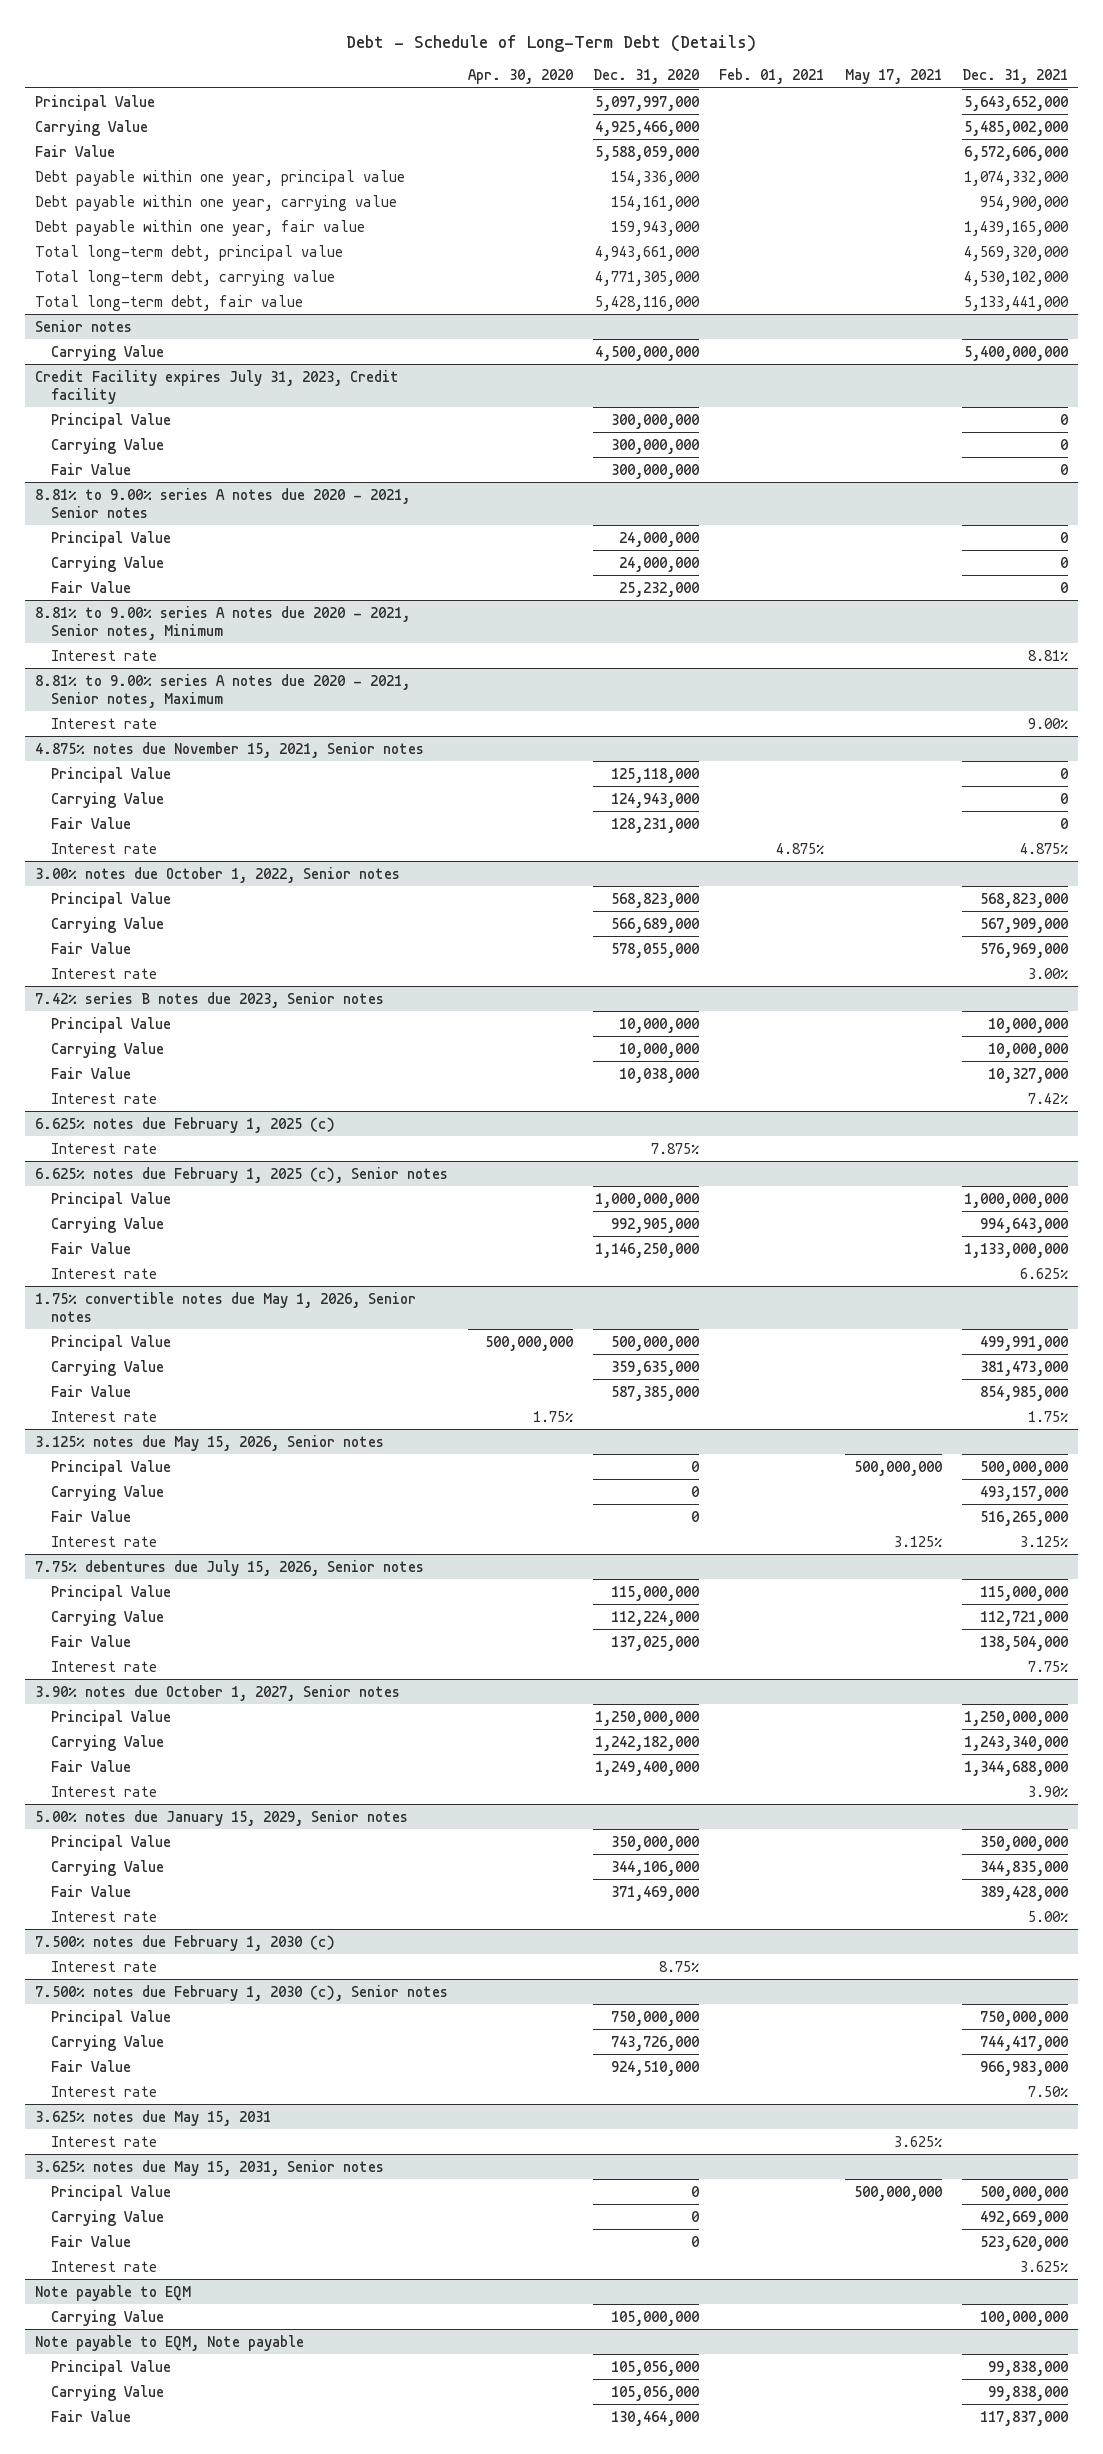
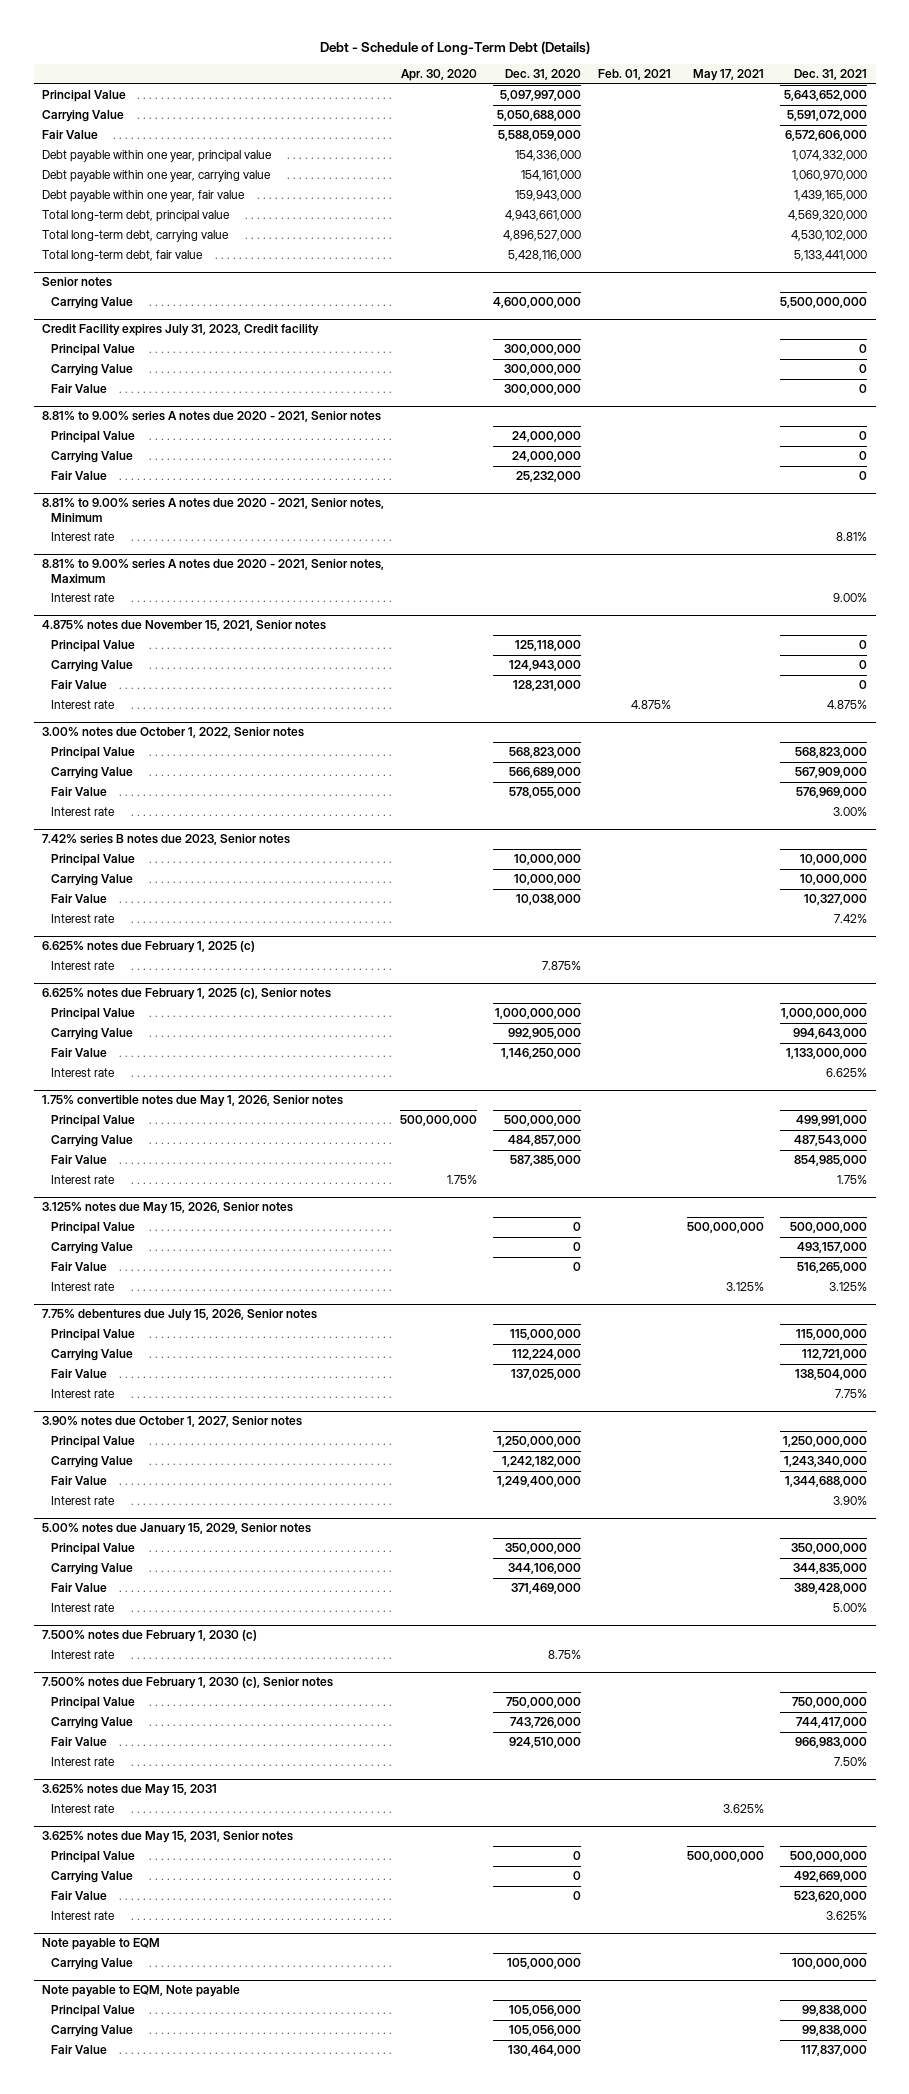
[595,120,700,136] 4,925,466,000 -> [497,110,582,122] 5,050,688,000
[963,120,1068,136] 5,485,002,000 -> [787,110,868,122] 5,591,072,000
[979,195,1069,211] 954,900,000 -> [792,170,868,182] 1,060,970,000
[595,270,701,286] 4,771,305,000 -> [503,230,582,242] 4,896,527,000
[595,345,700,361] 4,500,000,000 -> [493,297,582,309] 4,600,000,000
[963,345,1068,361] 5,400,000,000 -> [780,297,868,309] 5,500,000,000
[611,1360,700,1376] 359,635,000 -> [508,1135,582,1147] 484,857,000
[979,1360,1068,1376] 381,473,000 -> [794,1135,868,1147] 487,543,000

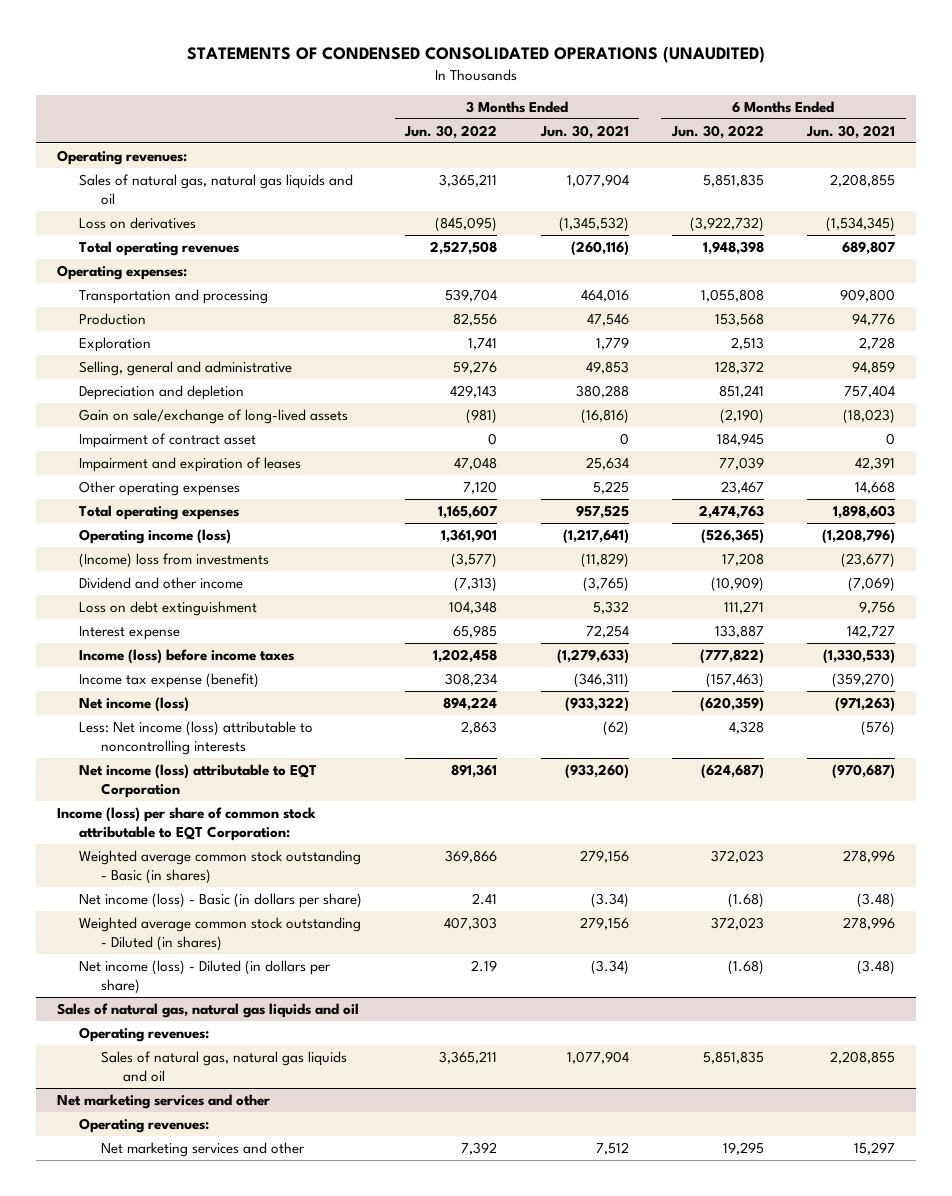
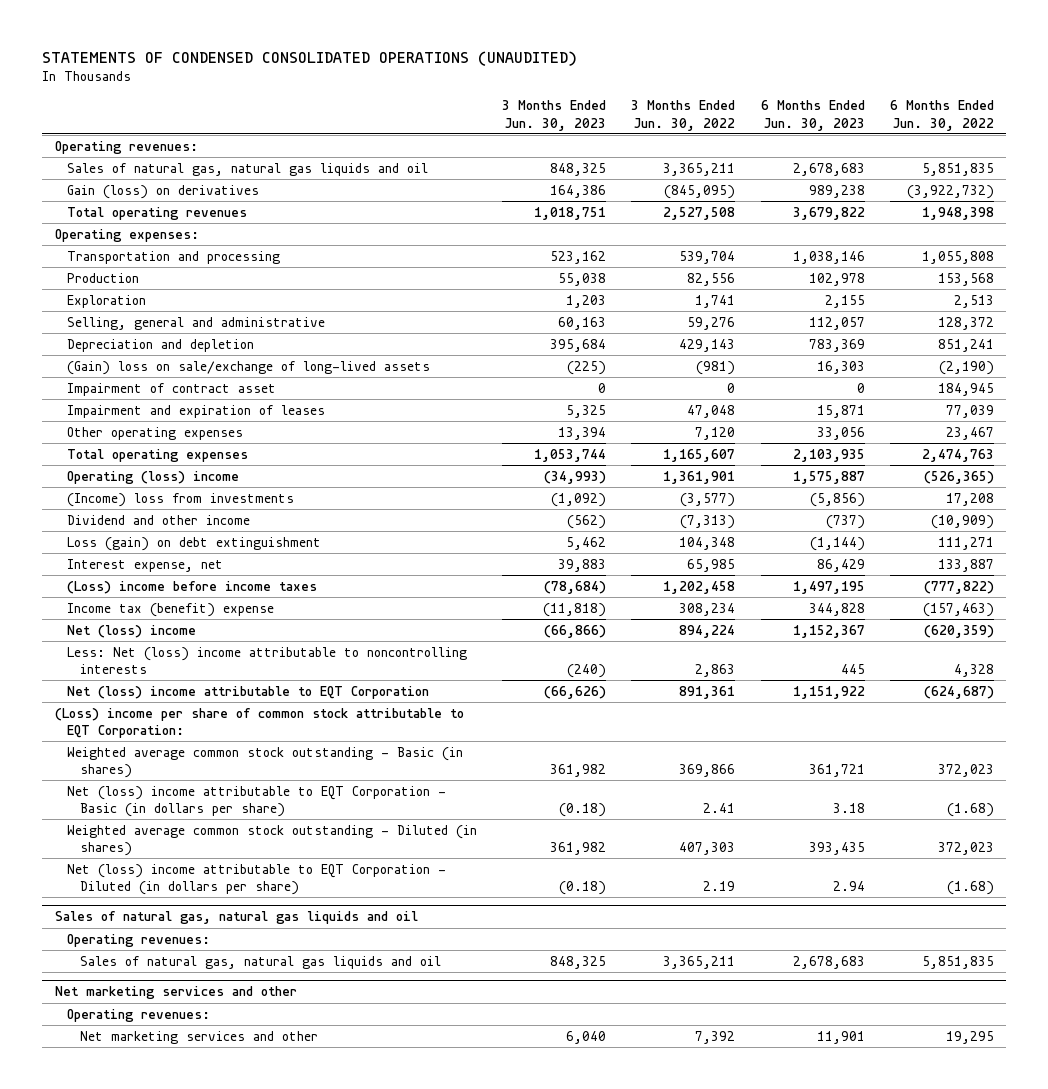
[539,124,629,139] Jun. 30, 2021 -> none
[805,124,895,139] Jun. 30, 2021 -> none
none -> [502,100,607,131] 3 Months Ended Jun. 30, 2023
none -> [760,100,865,131] 6 Months Ended Jun. 30, 2023
[79,216,197,229] Loss on derivatives -> [67,184,260,199] Gain (loss) on derivatives
[79,408,349,424] Gain on sale/exchange of long-lived assets -> [67,360,431,375] (Gain) loss on sale/exchange of long-lived assets
[79,528,232,544] Operating income (loss) -> [67,470,240,484] Operating (loss) income
[79,600,258,616] Loss on debt extinguishment -> [67,536,322,551] Loss (gain) on debt extinguishment
[79,625,181,640] Interest expense -> [67,558,224,572] Interest expense, net
[79,648,295,664] Income (loss) before income taxes -> [67,580,318,594] (Loss) income before income taxes
[79,672,260,688] Income tax expense (benefit) -> [67,602,275,617] Income tax (benefit) expense
[79,696,190,712] Net income (loss) -> [67,624,197,638] Net (loss) income
[79,720,314,755] Less: Net income (loss) attributable to noncontrolling interests -> [67,646,468,675] Less: Net (loss) income attributable to noncontrolling interests
[79,763,318,798] Net income (loss) attributable to EQT Corporation -> [67,685,430,699] Net (loss) income attributable to EQT Corporation
[57,806,317,841] Income (loss) per share of common stock attributable to EQT Corporation: -> [54,707,464,739] (Loss) income per share of common stock attributable to EQT Corporation:
[79,892,363,908] Net income (loss) - Basic (in dollars per share) -> [67,785,447,818] Net (loss) income attributable to EQT Corporation - Basic (in dollars per share)
[79,959,332,994] Net income (loss) - Diluted (in dollars per share) -> [67,863,447,896] Net (loss) income attributable to EQT Corporation - Diluted (in dollars per share)

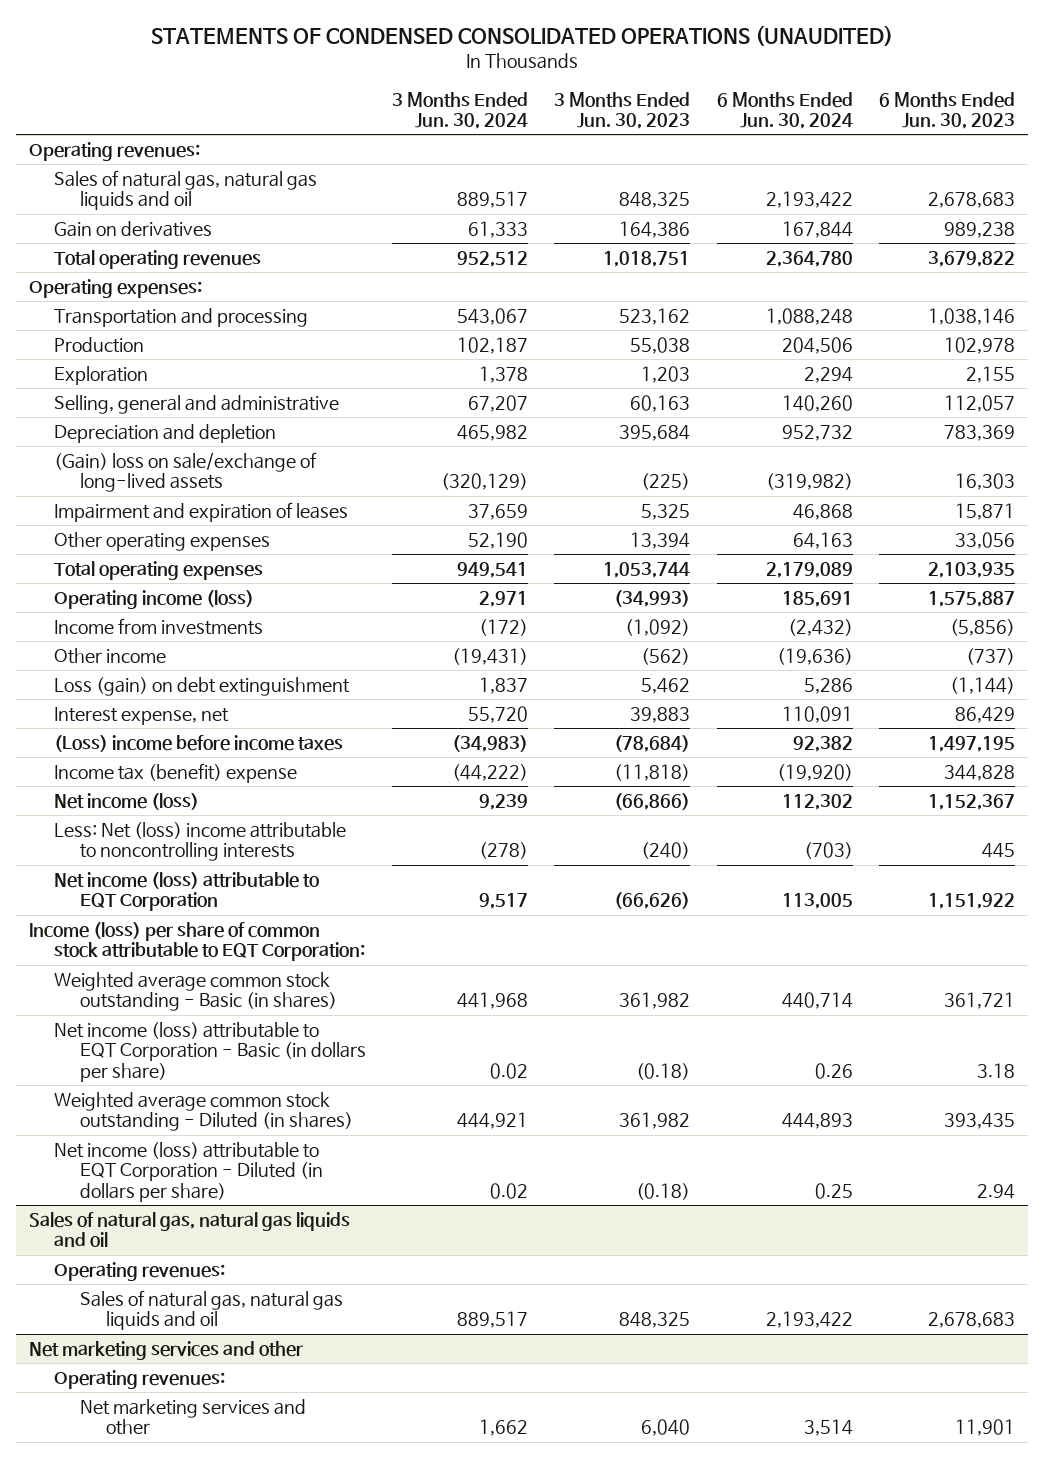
[631,100,736,131] 3 Months Ended Jun. 30, 2022 -> none
[889,100,994,131] 6 Months Ended Jun. 30, 2022 -> none
none -> [392,91,529,130] 3 Months Ended Jun. 30, 2024
none -> [716,91,853,130] 6 Months Ended Jun. 30, 2024
[67,184,260,199] Gain (loss) on derivatives -> [54,220,213,237] Gain on derivatives
[67,382,277,396] Impairment of contract asset -> none
[67,470,240,484] Operating (loss) income -> [54,589,255,609] Operating income (loss)
[67,492,295,507] (Income) loss from investments -> [54,617,264,635] Income from investments
[67,514,251,525] Dividend and other income -> [54,647,167,664] Other income
[67,624,197,638] Net (loss) income -> [54,792,200,810] Net income (loss)
[67,685,430,699] Net (loss) income attributable to EQT Corporation -> [54,871,320,912] Net income (loss) attributable to EQT Corporation
[54,707,464,739] (Loss) income per share of common stock attributable to EQT Corporation: -> [28,921,366,962] Income (loss) per share of common stock attributable to EQT Corporation:
[67,785,447,818] Net (loss) income attributable to EQT Corporation - Basic (in dollars per share) -> [54,1021,367,1083] Net income (loss) attributable to EQT Corporation - Basic (in dollars per share)
[67,863,447,896] Net (loss) income attributable to EQT Corporation - Diluted (in dollars per share) -> [54,1141,324,1203] Net income (loss) attributable to EQT Corporation - Diluted (in dollars per share)

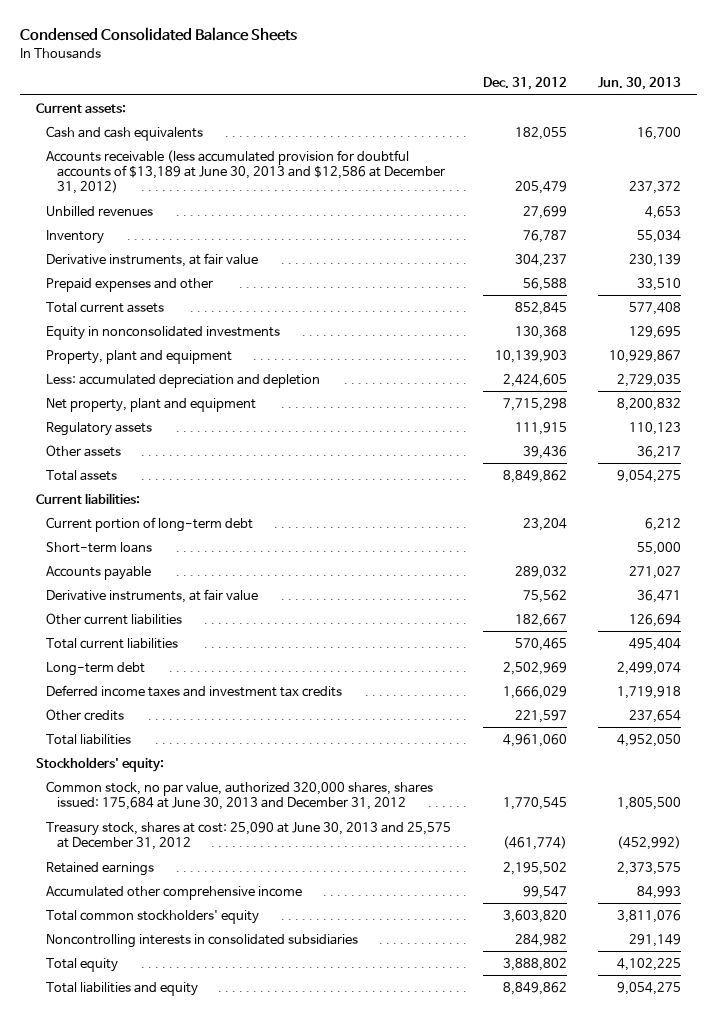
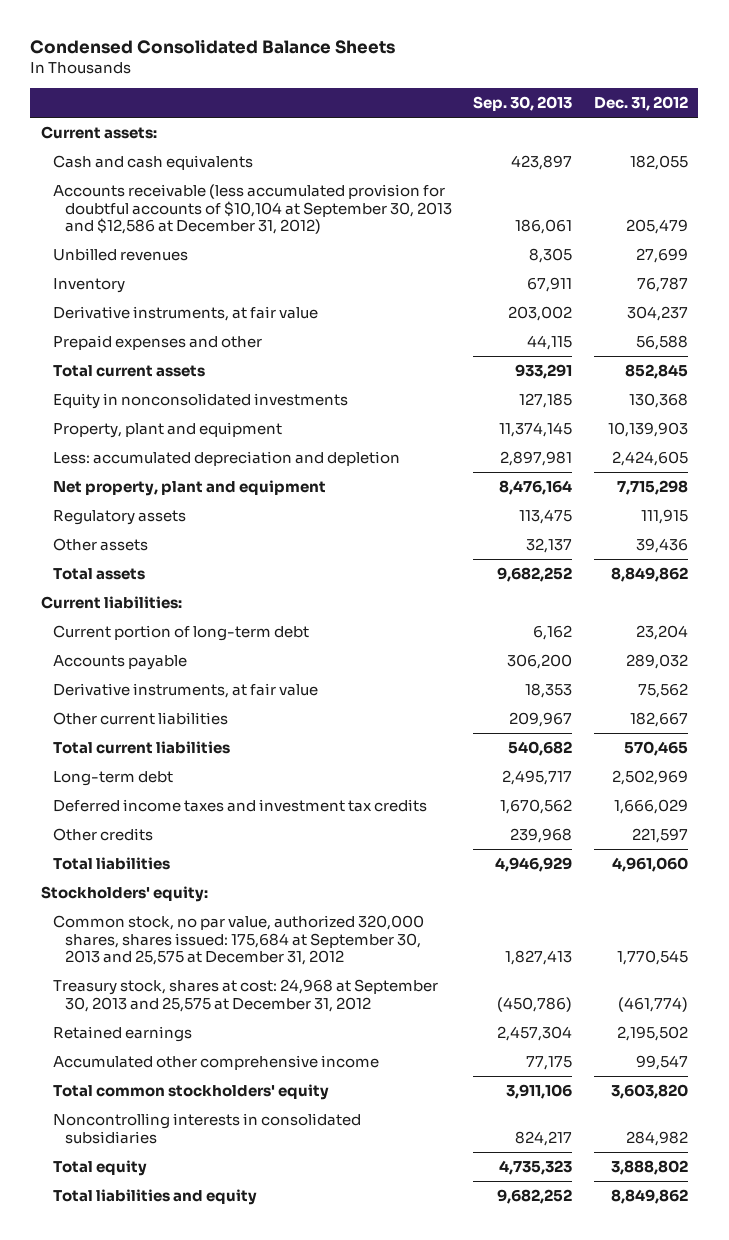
[598,77,682,91] Jun. 30, 2013 -> none
none -> [473,95,573,111] Sep. 30, 2013
[46,149,446,195] Accounts receivable (less accumulated provision for doubtful accounts of $13,189 at June 30, 2013 and $12,586 at December 31, 2012) -> [52,184,452,235] Accounts receivable (less accumulated provision for doubtful accounts of $10,104 at September 30, 2013 and $12,586 at December 31, 2012)
[46,541,153,553] Short-term loans -> none
[46,780,434,811] Common stock, no par value, authorized 320,000 shares, shares issued: 175,684 at June 30, 2013 and December 31, 2012 -> [52,915,424,966] Common stock, no par value, authorized 320,000 shares, shares issued: 175,684 at September 30, 2013 and 25,575 at December 31, 2012
[46,821,452,851] Treasury stock, shares at cost: 25,090 at June 30, 2013 and 25,575 at December 31, 2012 -> [52,979,438,1012] Treasury stock, shares at cost: 24,968 at September 30, 2013 and 25,575 at December 31, 2012

